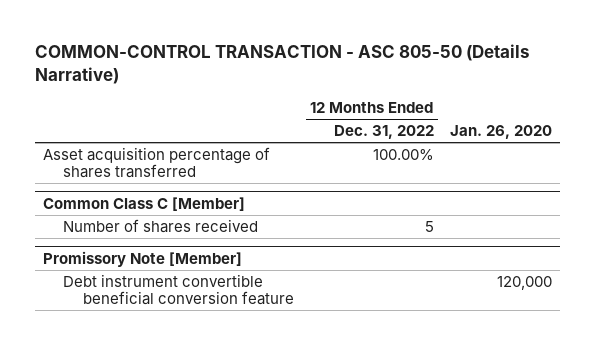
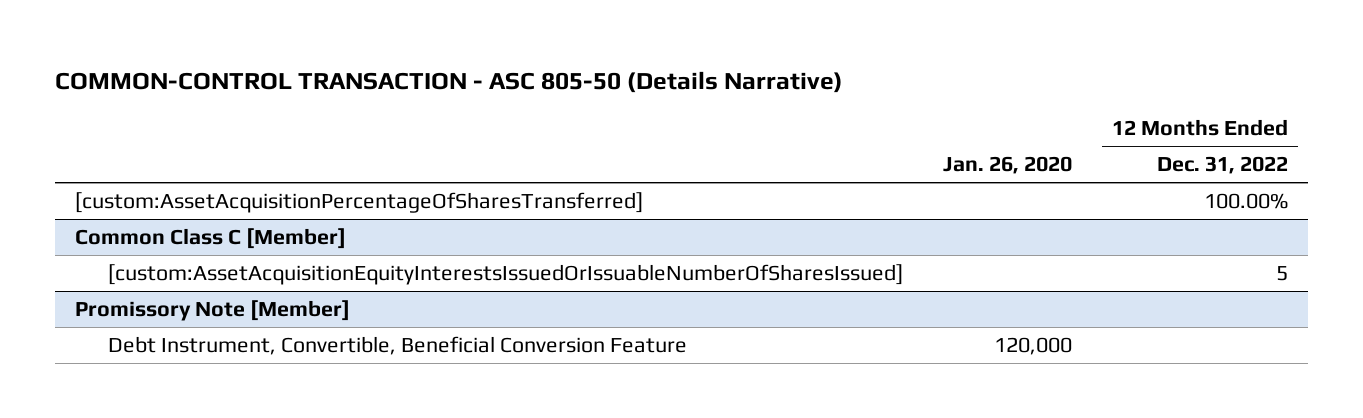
[43,146,271,179] Asset acquisition percentage of shares transferred -> [75,192,644,214] [custom:AssetAcquisitionPercentageOfSharesTransferred]
[63,218,259,233] Number of shares received -> [108,264,904,286] [custom:AssetAcquisitionEquityInterestsIssuedOrIssuableNumberOfSharesIssued]
[63,273,295,306] Debt instrument convertible beneficial conversion feature -> [108,336,688,356] Debt Instrument, Convertible, Beneficial Conversion Feature

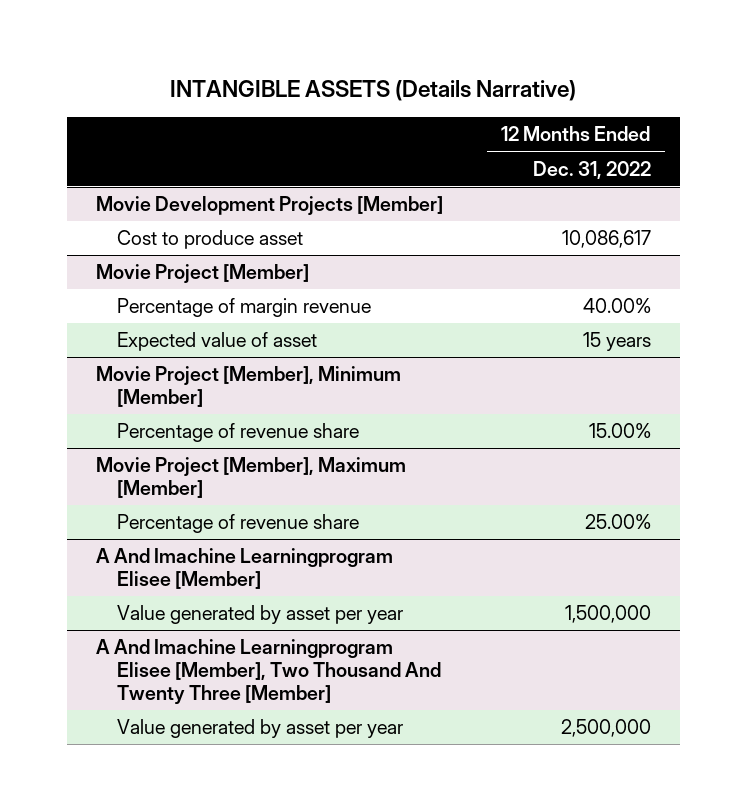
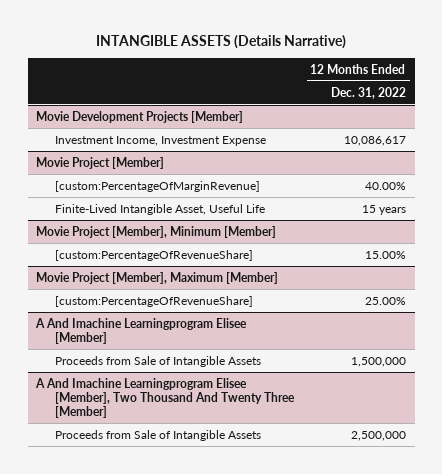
[117,230,304,250] Cost to produce asset -> [54,135,266,146] Investment Income, Investment Expense
[117,298,372,318] Percentage of margin revenue -> [54,180,260,192] [custom:PercentageOfMarginRevenue]
[117,332,318,352] Expected value of asset -> [54,203,265,215] Finite-Lived Intangible Asset, Useful Life
[117,423,360,443] Percentage of revenue share -> [54,249,253,261] [custom:PercentageOfRevenueShare]
[117,514,360,534] Percentage of revenue share -> [54,295,253,307] [custom:PercentageOfRevenueShare]
[117,605,404,625] Value generated by asset per year -> [54,355,261,367] Proceeds from Sale of Intangible Assets
[117,719,404,739] Value generated by asset per year -> [54,429,261,441] Proceeds from Sale of Intangible Assets

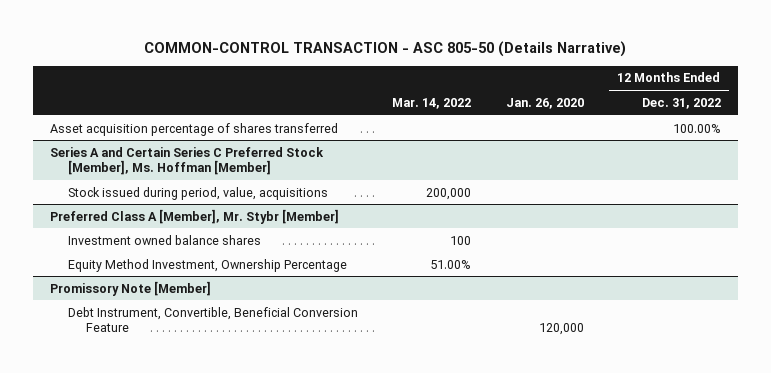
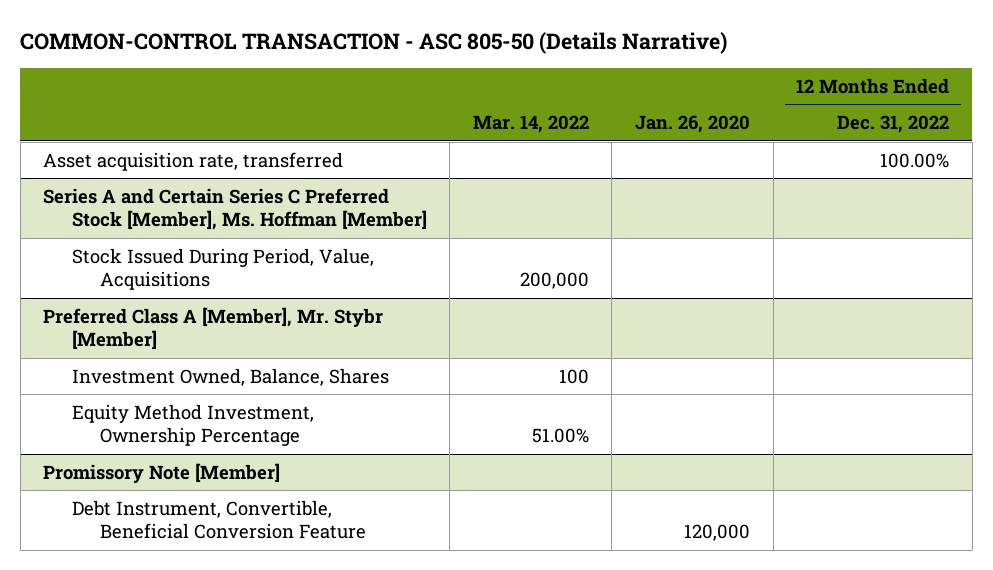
[50,122,339,136] Asset acquisition percentage of shares transferred -> [43,151,344,171] Asset acquisition rate, transferred
[68,186,329,200] Stock issued during period, value, acquisitions -> [71,247,374,291] Stock Issued During Period, Value, Acquisitions
[68,234,262,245] Investment owned balance shares -> [71,367,389,386] Investment Owned, Balance, Shares

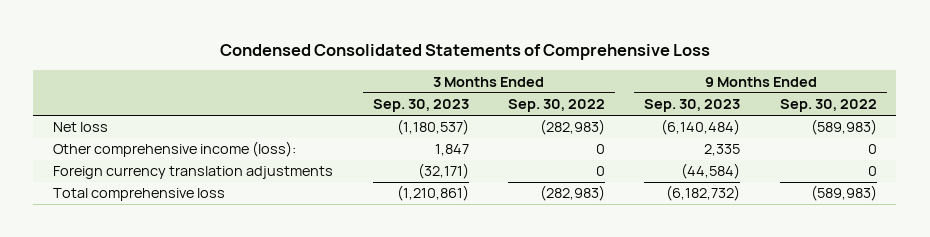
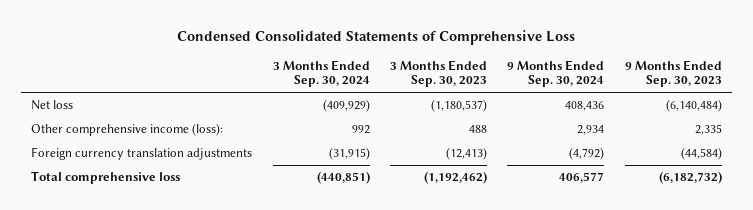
[507,99,605,113] Sep. 30, 2022 -> none
[779,99,877,113] Sep. 30, 2022 -> none
none -> [272,59,370,88] 3 Months Ended Sep. 30, 2024
none -> [507,59,605,88] 9 Months Ended Sep. 30, 2024
[434,144,469,157] 1,847 -> [468,125,487,134] 488
[417,163,469,180] (32,171) -> [445,147,487,161] (12,413)
[396,185,469,202] (1,210,861) -> [423,171,487,185] (1,192,462)

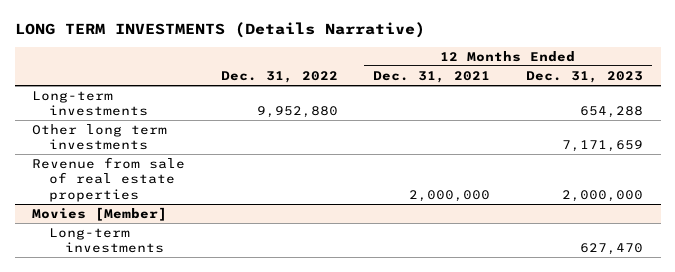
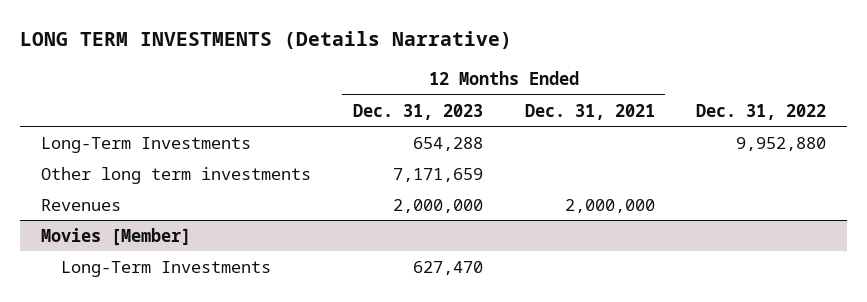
[32,90,148,117] Long-term investments -> [40,136,251,153] Long-Term Investments
[32,156,186,202] Revenue from sale of real estate properties -> [40,198,121,211] Revenues
[48,227,165,254] Long-term investments -> [61,260,272,277] Long-Term Investments

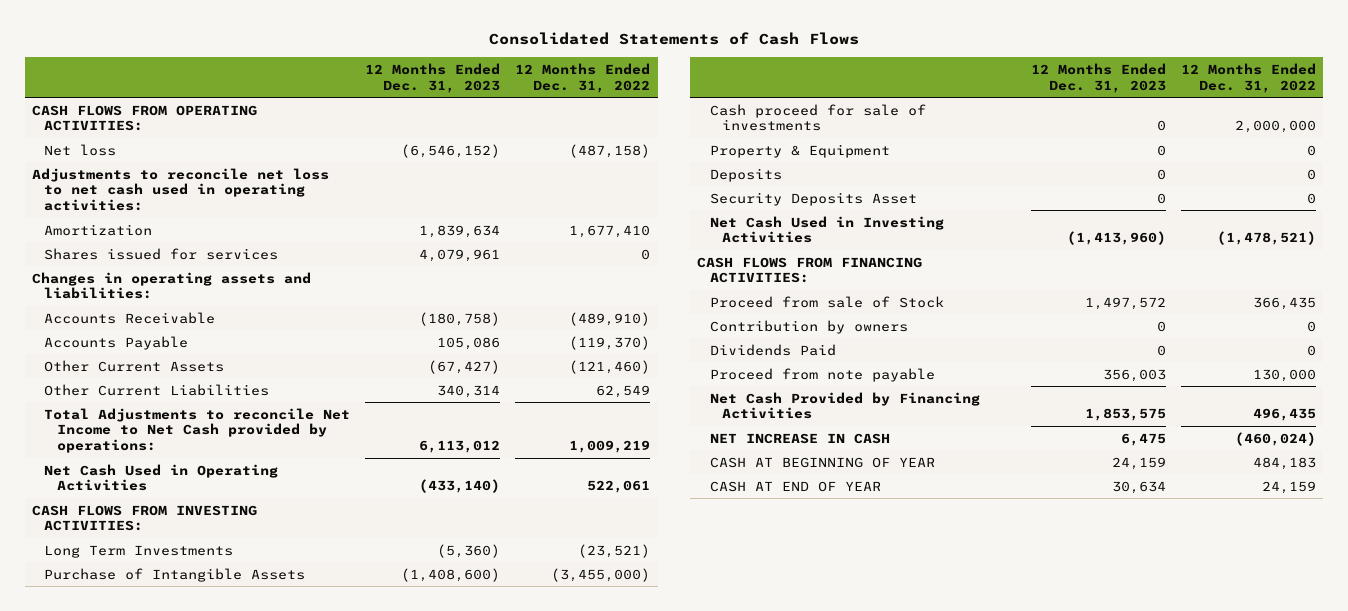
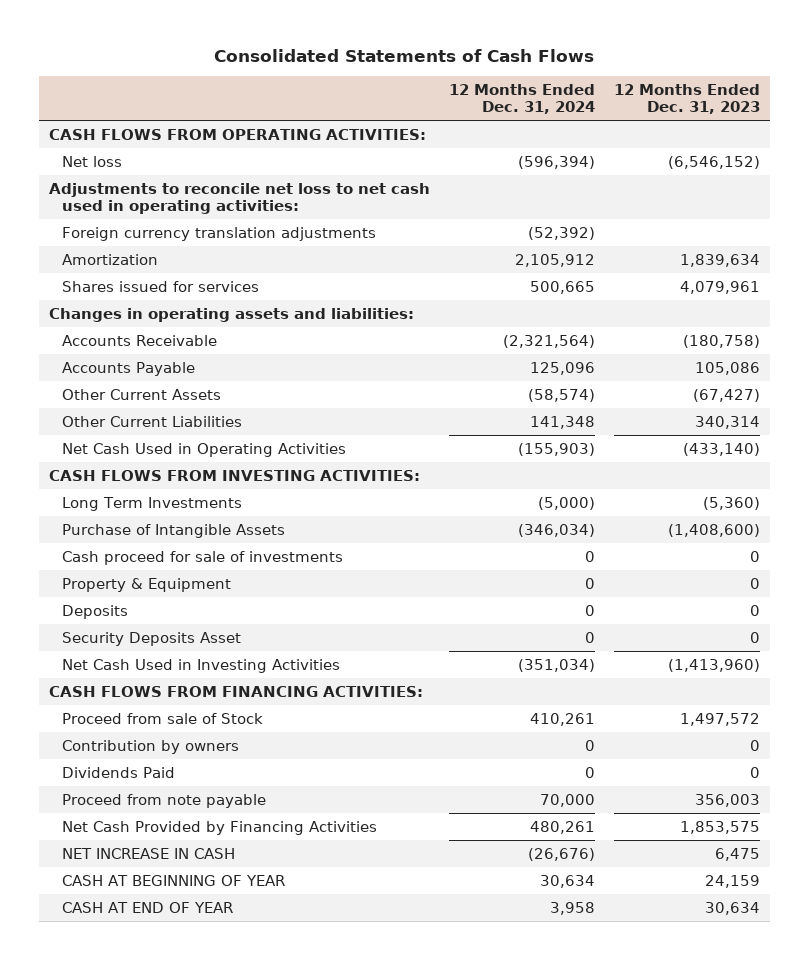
[515,62,651,93] 12 Months Ended Dec. 31, 2022 -> none
none -> [448,83,595,115] 12 Months Ended Dec. 31, 2024
none -> [61,226,376,241] Foreign currency translation adjustments
[44,407,351,453] Total Adjustments to reconcile Net Income to Net Cash provided by operations: -> none

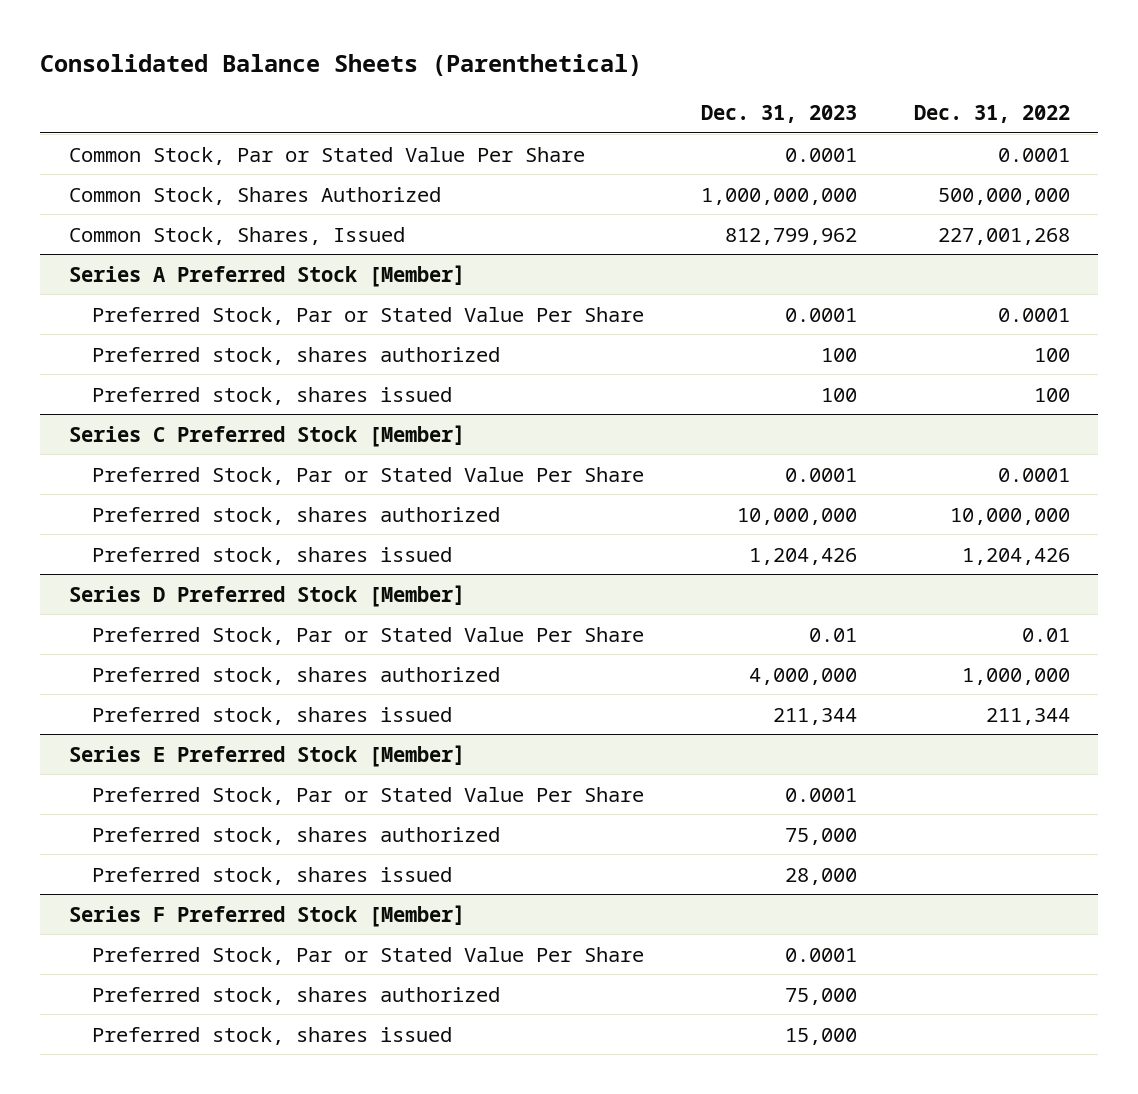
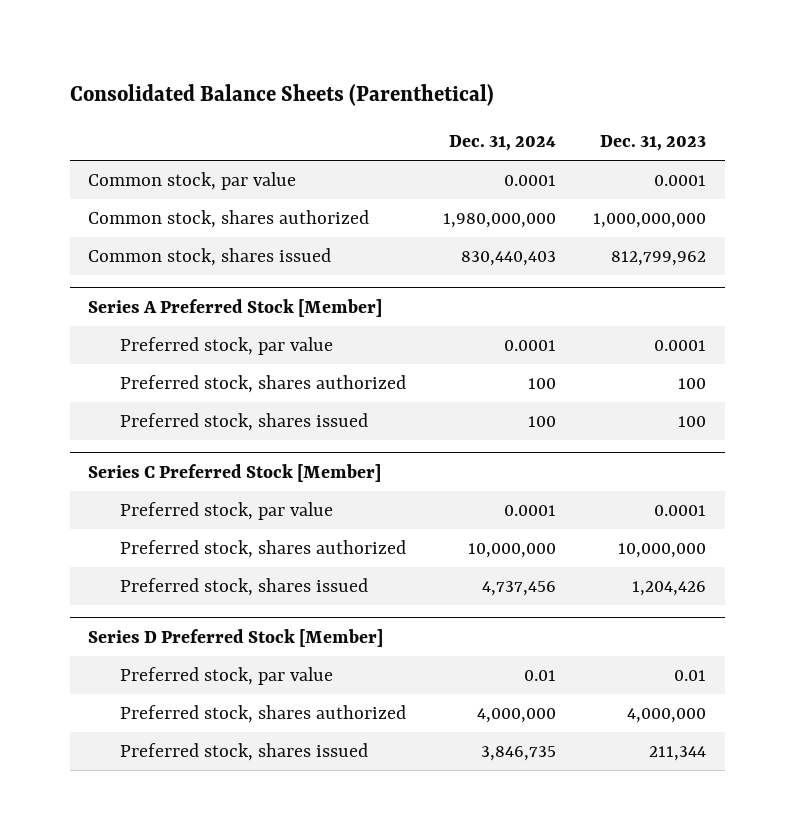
[913,105,1070,124] Dec. 31, 2022 -> none
none -> [449,134,557,151] Dec. 31, 2024
[68,146,585,165] Common Stock, Par or Stated Value Per Share -> [88,171,297,190] Common stock, par value
[68,186,441,205] Common Stock, Shares Authorized -> [88,209,370,228] Common stock, shares authorized
[68,226,405,245] Common Stock, Shares, Issued -> [88,247,332,266] Common stock, shares issued
[91,306,644,325] Preferred Stock, Par or Stated Value Per Share -> [119,336,333,355] Preferred stock, par value
[91,466,644,485] Preferred Stock, Par or Stated Value Per Share -> [119,501,333,520] Preferred stock, par value
[91,626,644,645] Preferred Stock, Par or Stated Value Per Share -> [119,666,333,685] Preferred stock, par value
[68,744,465,767] Series E Preferred Stock [Member] -> none
[91,786,644,805] Preferred Stock, Par or Stated Value Per Share -> none
[91,826,500,845] Preferred stock, shares authorized -> none
[91,866,452,885] Preferred stock, shares issued -> none
[68,904,465,927] Series F Preferred Stock [Member] -> none
[91,946,644,965] Preferred Stock, Par or Stated Value Per Share -> none
[91,986,500,1005] Preferred stock, shares authorized -> none
[91,1026,452,1045] Preferred stock, shares issued -> none

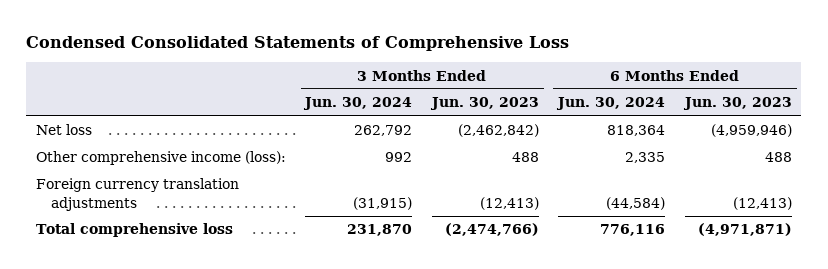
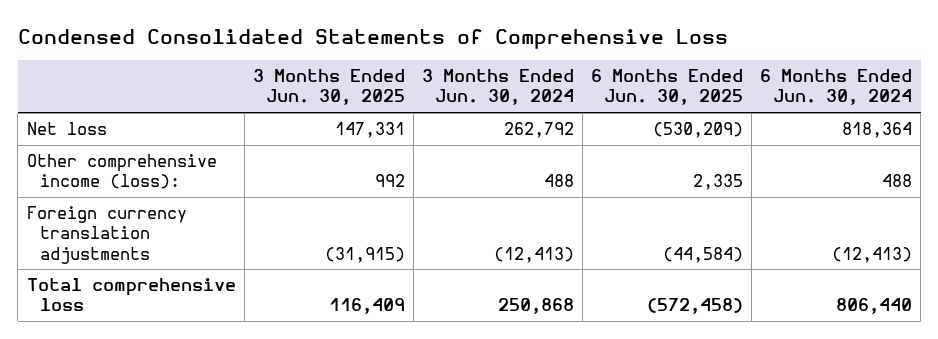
[429,97,539,111] Jun. 30, 2023 -> none
[682,97,792,111] Jun. 30, 2023 -> none
none -> [252,69,405,106] 3 Months Ended Jun. 30, 2025
none -> [590,69,743,106] 6 Months Ended Jun. 30, 2025
[385,152,413,163] 992 -> [543,174,574,188] 488
[625,152,666,164] 2,335 -> [881,174,912,188] 488
[353,196,413,210] (31,915) -> [493,246,574,263] (12,413)
[606,196,666,210] (44,584) -> [831,246,912,263] (12,413)
[347,224,413,237] 231,870 -> [497,298,574,315] 250,868
[600,224,666,237] 776,116 -> [835,298,912,315] 806,440

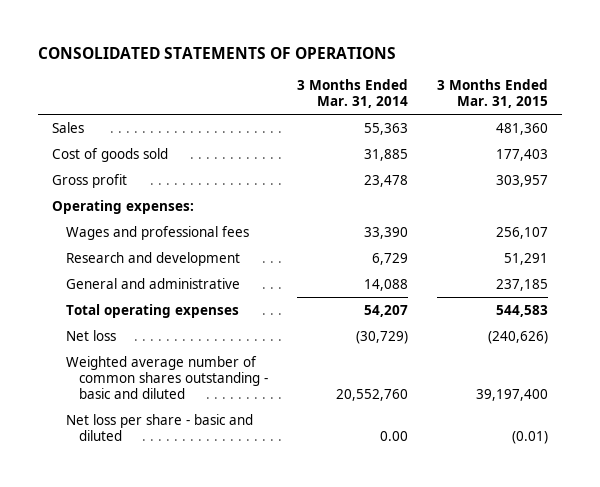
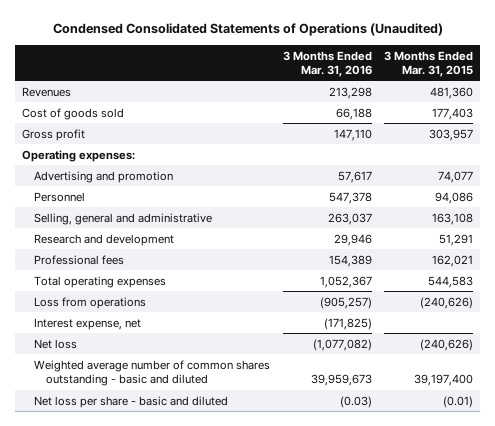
[37,46,396,59] CONSOLIDATED STATEMENTS OF OPERATIONS -> [52,23,443,37] Condensed Consolidated Statements of Operations (Unaudited)
[296,79,408,109] 3 Months Ended Mar. 31, 2014 -> none
none -> [282,50,372,77] 3 Months Ended Mar. 31, 2016
[52,121,85,133] Sales -> [21,86,71,97] Revenues
[65,225,249,240] Wages and professional fees -> none
none -> [34,170,174,183] Advertising and promotion
none -> [34,191,86,202] Personnel
none -> [34,212,213,225] Selling, general and administrative
[65,277,240,289] General and administrative -> none
none -> [34,254,125,265] Professional fees
none -> [34,296,147,309] Loss from operations
none -> [34,317,142,330] Interest expense, net

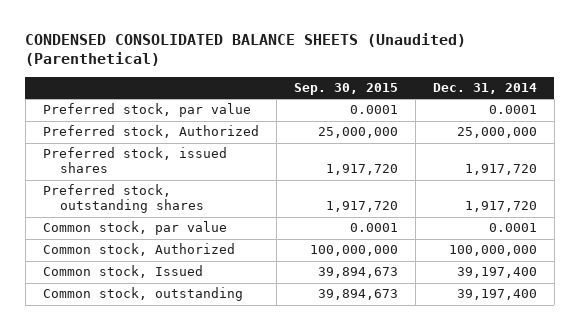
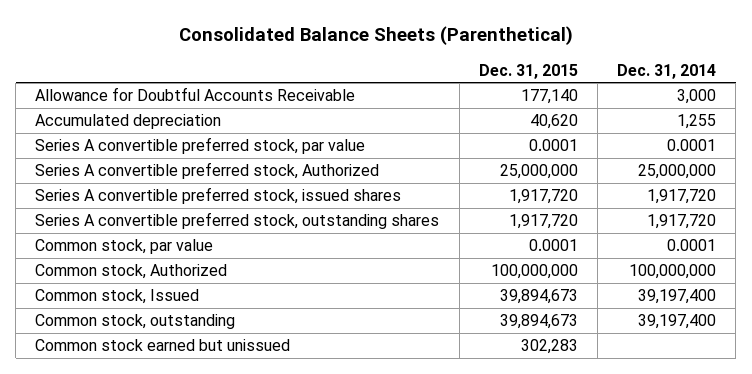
[25,32,467,67] CONDENSED CONSOLIDATED BALANCE SHEETS (Unaudited) (Parenthetical) -> [178,25,573,45] Consolidated Balance Sheets (Parenthetical)
[293,82,398,95] Sep. 30, 2015 -> none
none -> [478,63,578,79] Dec. 31, 2015
none -> [35,87,356,102] Allowance for Doubtful Accounts Receivable
none -> [35,114,222,130] Accumulated depreciation
[42,103,251,118] Preferred stock, par value -> [35,137,366,155] Series A convertible preferred stock, par value
[42,125,259,139] Preferred stock, Authorized -> [35,162,380,180] Series A convertible preferred stock, Authorized
[42,147,227,174] Preferred stock, issued shares -> [35,187,402,205] Series A convertible preferred stock, issued shares
[42,184,205,214] Preferred stock, outstanding shares -> [35,212,440,230] Series A convertible preferred stock, outstanding shares
none -> [35,339,291,352] Common stock earned but unissued

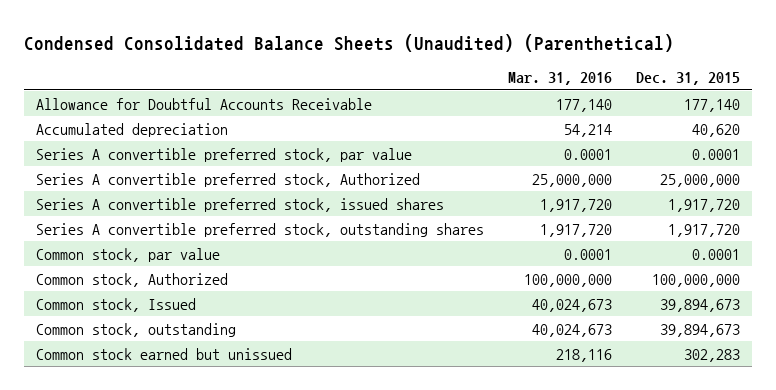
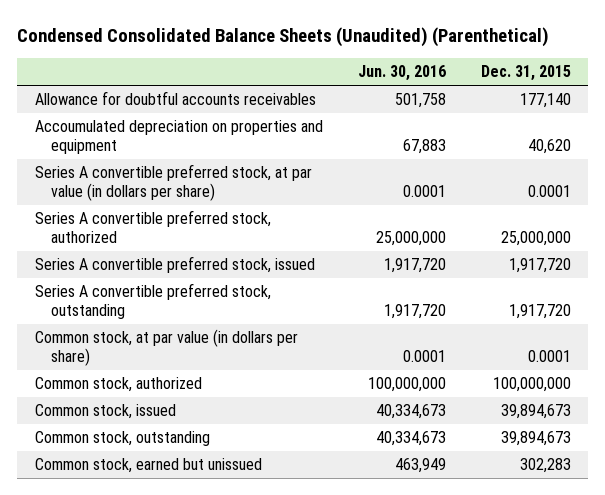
[507,72,612,86] Mar. 31, 2016 -> none
none -> [357,65,446,82] Jun. 30, 2016
[35,97,372,110] Allowance for Doubtful Accounts Receivable -> [34,91,316,106] Allowance for doubtful accounts receivables
[35,122,228,137] Accumulated depreciation -> [34,120,323,155] Accoumulated depreciation on properties and equipment
[35,147,412,162] Series A convertible preferred stock, par value -> [34,164,312,202] Series A convertible preferred stock, at par value (in dollars per share)
[35,172,420,187] Series A convertible preferred stock, Authorized -> [34,210,271,244] Series A convertible preferred stock, authorized
[35,197,444,212] Series A convertible preferred stock, issued shares -> [34,256,315,274] Series A convertible preferred stock, issued
[35,222,484,237] Series A convertible preferred stock, outstanding shares -> [34,283,271,320] Series A convertible preferred stock, outstanding
[35,247,220,262] Common stock, par value -> [34,329,298,367] Common stock, at par value (in dollars per share)
[35,272,228,287] Common stock, Authorized -> [34,377,202,393] Common stock, authorized
[35,297,196,312] Common stock, Issued -> [34,404,176,420] Common stock, issued
[35,347,292,360] Common stock earned but unissued -> [34,458,262,474] Common stock, earned but unissued

